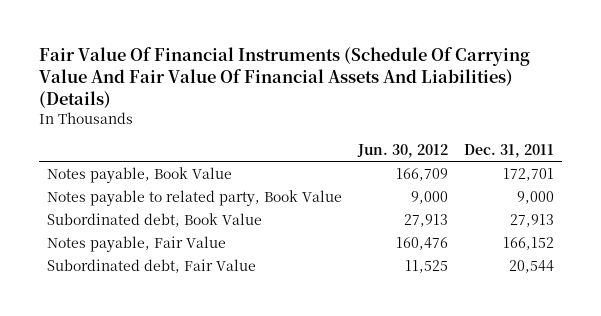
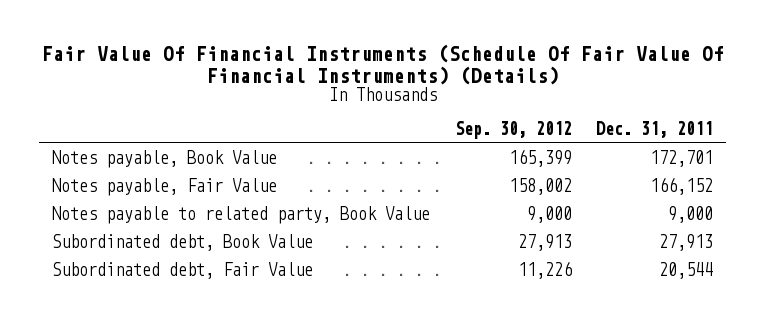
[39,47,531,109] Fair Value Of Financial Instruments (Schedule Of Carrying Value And Fair Value Of Financial Assets And Liabilities) (Details) -> [41,43,724,85] Fair Value Of Financial Instruments (Schedule Of Fair Value Of Financial Instruments) (Details)
[356,144,448,159] Jun. 30, 2012 -> none
none -> [454,121,572,140] Sep. 30, 2012
[46,235,226,252] Notes payable, Fair Value -> [51,178,277,197] Notes payable, Fair Value

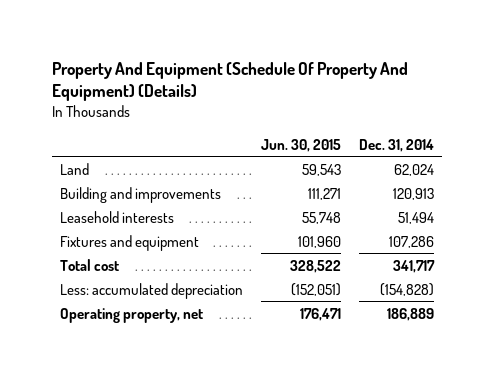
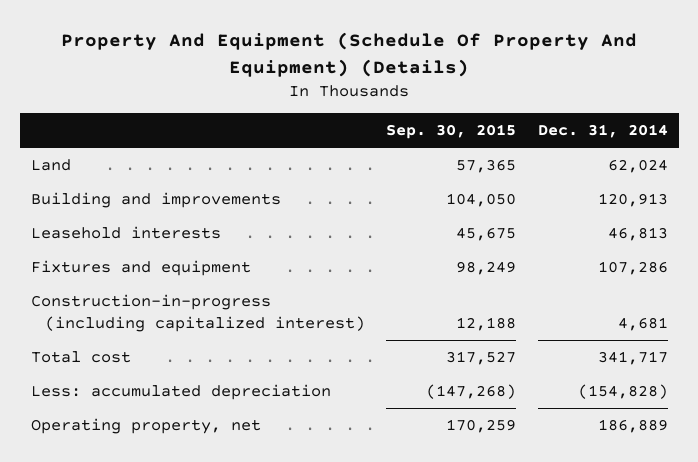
[261,138,342,152] Jun. 30, 2015 -> none
none -> [386,124,517,140] Sep. 30, 2015
[397,211,434,224] 51,494 -> [607,227,668,242] 46,813
none -> [30,294,365,332] Construction-in-progress (including capitalized interest)

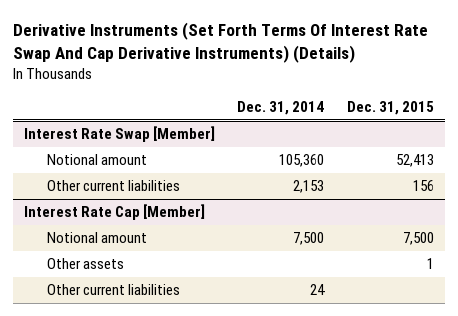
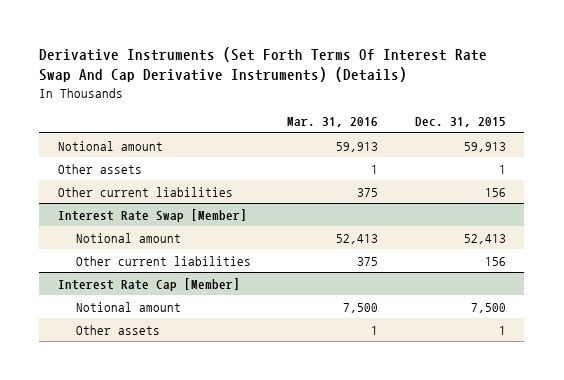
[237,101,325,116] Dec. 31, 2014 -> none
none -> [287,117,379,128] Mar. 31, 2016
none -> [57,140,163,151] Notional amount
none -> [57,163,142,174] Other assets
none -> [57,186,233,197] Other current liabilities
[46,284,180,296] Other current liabilities -> none

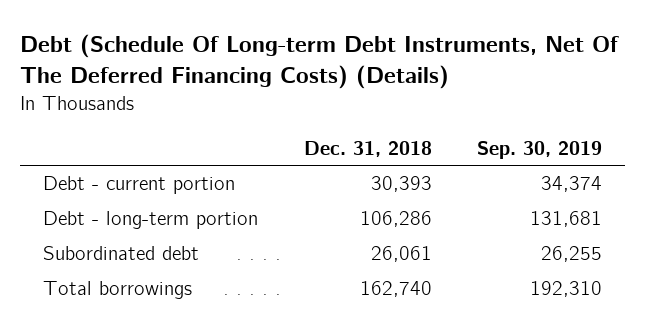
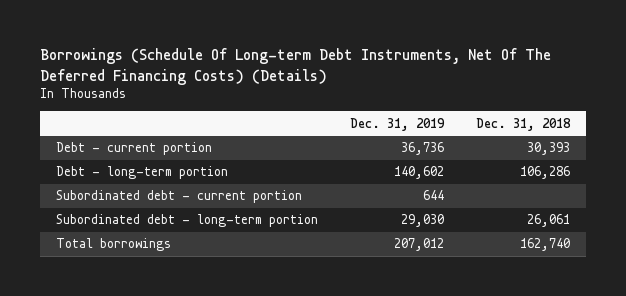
[20,33,620,89] Debt (Schedule Of Long-term Debt Instruments, Net Of The Deferred Financing Costs) (Details) -> [40,48,552,85] Borrowings (Schedule Of Long-term Debt Instruments, Net Of The Deferred Financing Costs) (Details)
[477,140,603,159] Sep. 30, 2019 -> none
none -> [350,117,446,131] Dec. 31, 2019
none -> [56,190,303,204] Subordinated debt - current portion
[43,246,200,261] Subordinated debt -> [56,214,319,228] Subordinated debt - long-term portion

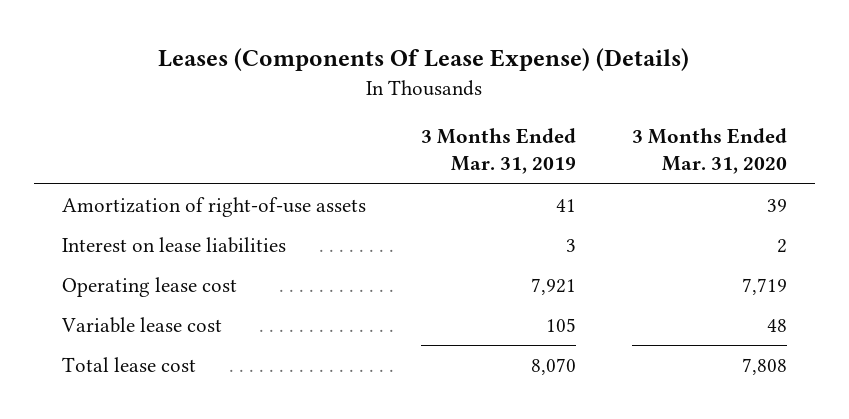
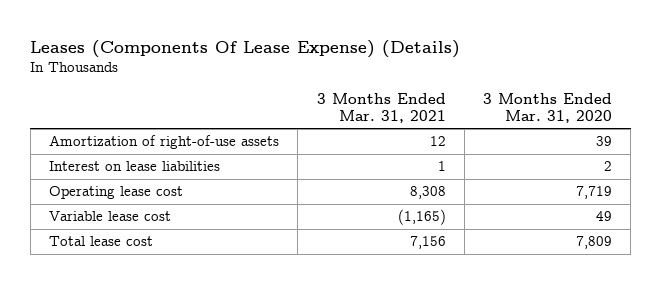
[421,128,577,175] 3 Months Ended Mar. 31, 2019 -> none
none -> [316,92,446,123] 3 Months Ended Mar. 31, 2021
[767,319,788,333] 48 -> [596,211,613,222] 49
[742,358,788,376] 7,808 -> [576,236,613,250] 7,809

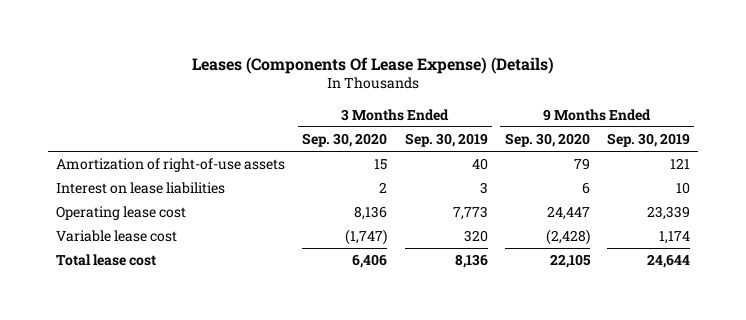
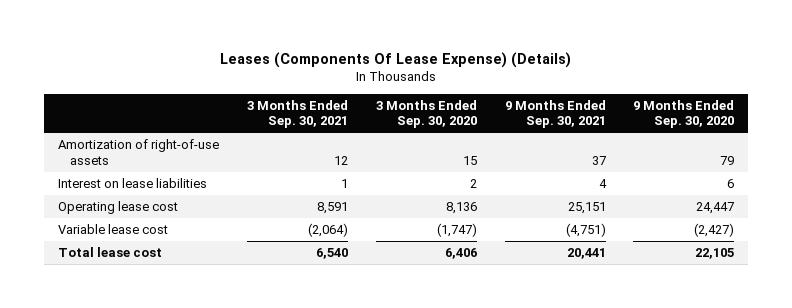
[404,133,488,148] Sep. 30, 2019 -> none
[606,133,690,148] Sep. 30, 2019 -> none
none -> [246,99,348,129] 3 Months Ended Sep. 30, 2021
none -> [504,99,606,129] 9 Months Ended Sep. 30, 2021
[545,229,590,246] (2,428) -> [694,223,735,238] (2,427)

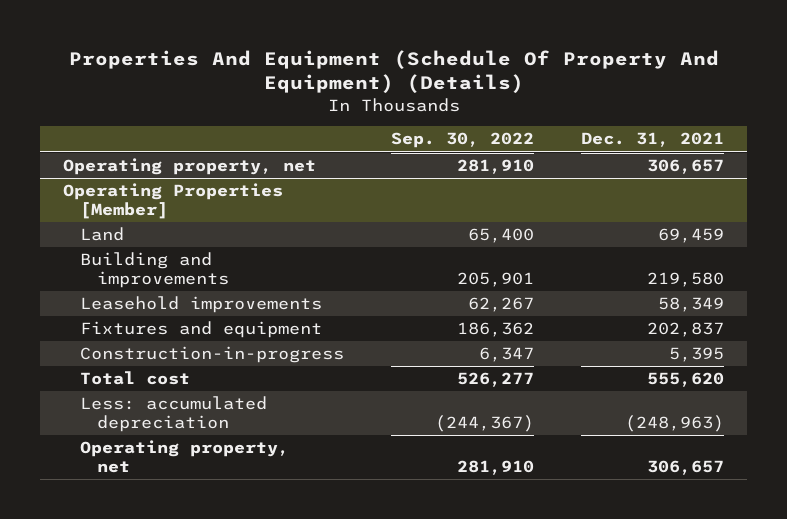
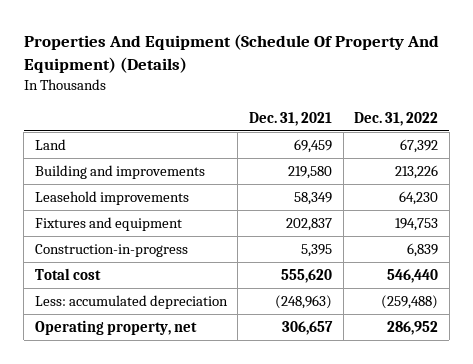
[391,132,535,149] Sep. 30, 2022 -> none
none -> [354,111,439,126] Dec. 31, 2022
[63,158,317,176] Operating property, net -> none
[63,183,284,220] Operating Properties [Member] -> none

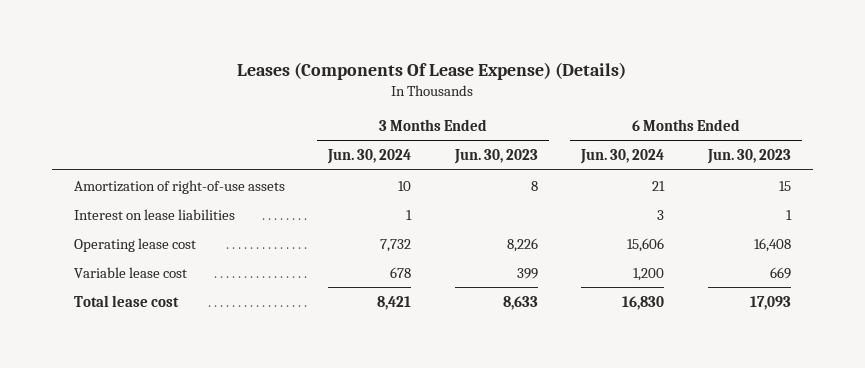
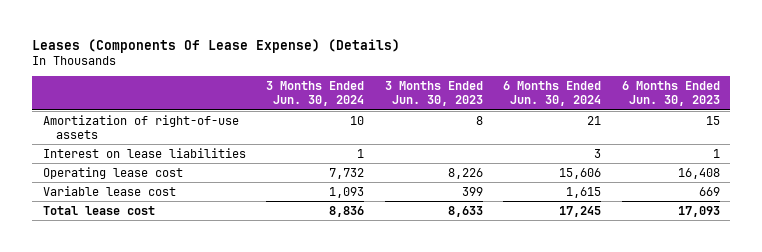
[390,266,412,278] 678 -> [329,186,365,198] 1,093
[633,267,665,281] 1,200 -> [566,186,602,198] 1,615
[377,295,412,310] 8,421 -> [329,205,365,217] 8,836
[622,295,665,310] 16,830 -> [559,205,602,217] 17,245

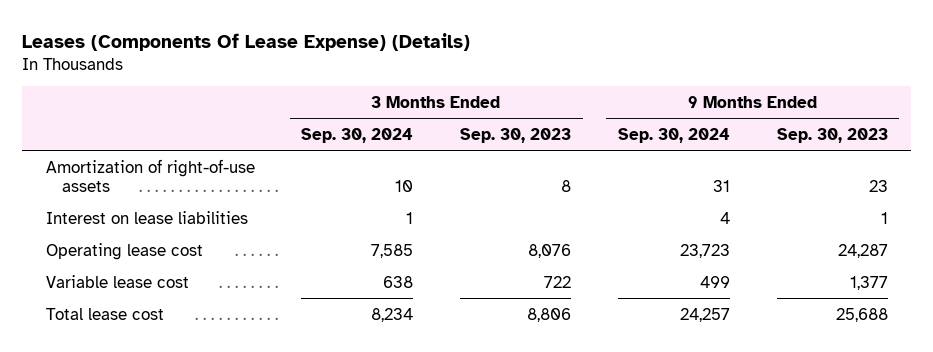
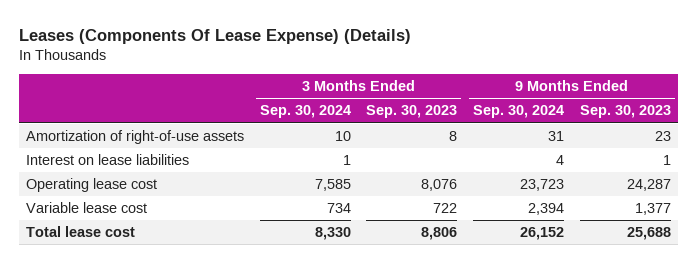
[383,275,414,288] 638 -> [326,202,351,213] 734
[699,275,730,288] 499 -> [528,202,565,215] 2,394
[371,307,414,322] 8,234 -> [314,226,351,240] 8,330
[679,307,730,322] 24,257 -> [520,226,565,240] 26,152

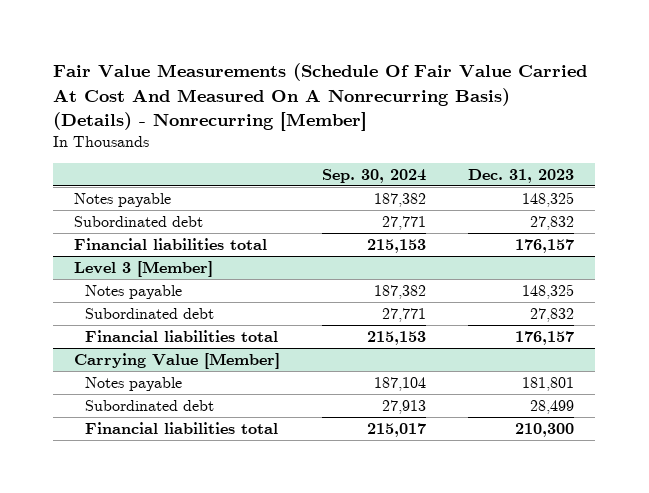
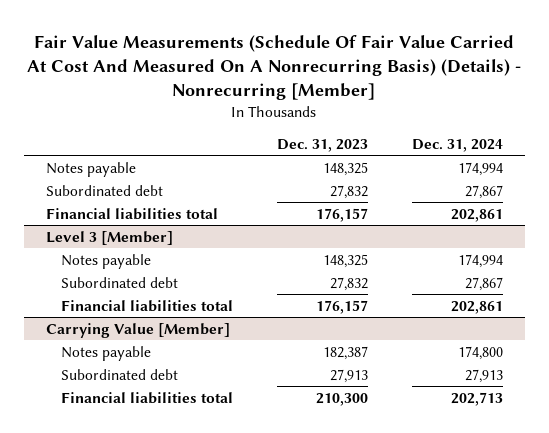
[322,168,427,183] Sep. 30, 2024 -> none
none -> [411,138,503,152] Dec. 31, 2024
[522,376,575,391] 181,801 -> [323,345,369,360] 182,387
[530,399,575,414] 28,499 -> [330,368,369,383] 27,913

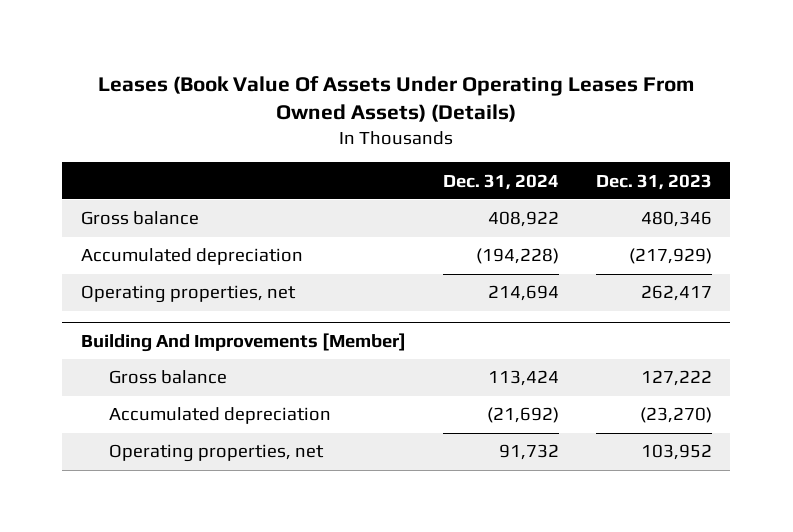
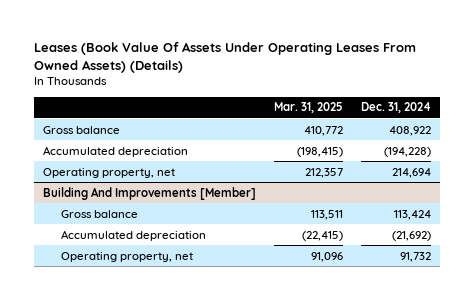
[595,173,712,190] Dec. 31, 2023 -> none
none -> [274,102,344,114] Mar. 31, 2025
[80,285,296,304] Operating properties, net -> [43,167,176,178] Operating property, net
[109,444,325,463] Operating properties, net -> [60,251,193,262] Operating property, net

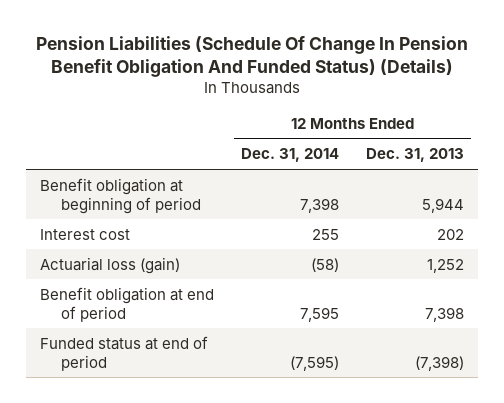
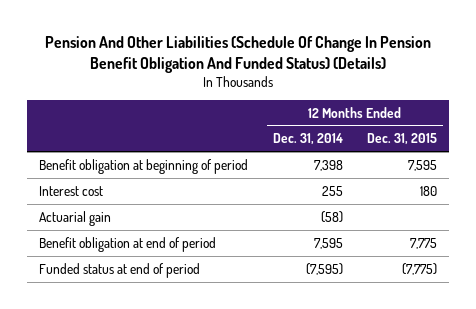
[36,35,469,77] Pension Liabilities (Schedule Of Change In Pension Benefit Obligation And Funded Status) (Details) -> [45,36,432,73] Pension And Other Liabilities (Schedule Of Change In Pension Benefit Obligation And Funded Status) (Details)
[366,148,465,163] Dec. 31, 2013 -> none
none -> [366,133,437,146] Dec. 31, 2015
[39,256,180,274] Actuarial loss (gain) -> [39,210,112,226] Actuarial gain

